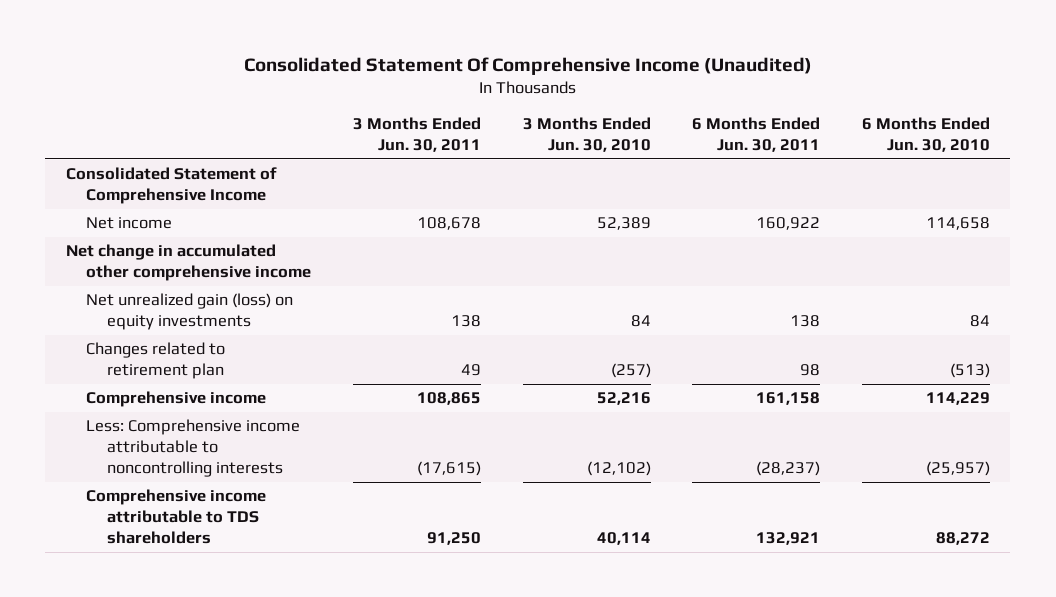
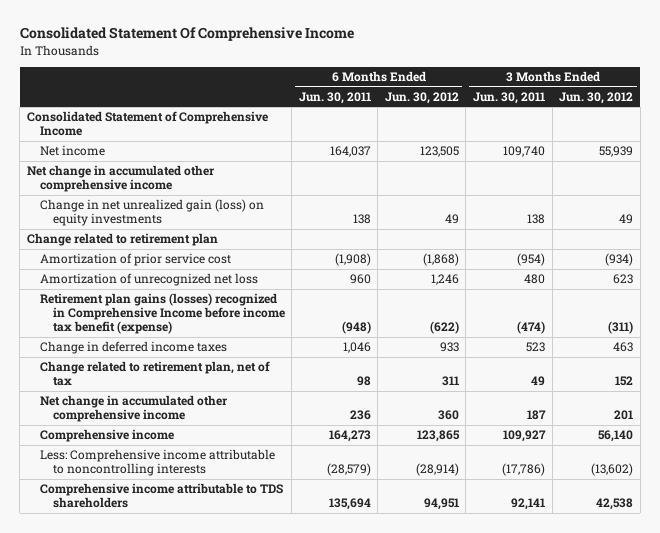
[243,56,812,75] Consolidated Statement Of Comprehensive Income (Unaudited) -> [19,27,354,42] Consolidated Statement Of Comprehensive Income
[522,116,651,152] 3 Months Ended Jun. 30, 2010 -> none
[861,116,990,152] 6 Months Ended Jun. 30, 2010 -> none
none -> [384,91,459,104] Jun. 30, 2012
none -> [559,91,634,104] Jun. 30, 2012
[416,217,481,231] 108,678 -> [502,146,545,158] 109,740
[756,217,821,231] 160,922 -> [329,146,371,158] 164,037
[86,293,294,331] Net unrealized gain (loss) on equity investments -> [39,199,264,227] Change in net unrealized gain (loss) on equity investments
none -> [26,233,218,247] Change related to retirement plan
none -> [39,253,231,267] Amortization of prior service cost
none -> [39,273,258,287] Amortization of unrecognized net loss
none -> [39,293,285,335] Retirement plan gains (losses) recognized in Comprehensive Income before income tax benefit (expense)
none -> [39,341,227,355] Change in deferred income taxes
[86,342,226,380] Changes related to retirement plan -> [39,361,270,387] Change related to retirement plan, net of tax
none -> [39,395,228,423] Net change in accumulated other comprehensive income
[416,392,481,406] 108,865 -> [502,430,546,443] 109,927
[756,392,821,406] 161,158 -> [328,430,371,443] 164,273
[416,461,481,477] (17,615) -> [501,463,545,477] (17,786)
[756,461,821,477] (28,237) -> [326,463,371,477] (28,579)
[426,532,481,546] 91,250 -> [510,498,545,511] 92,141
[756,532,821,546] 132,921 -> [328,498,371,511] 135,694

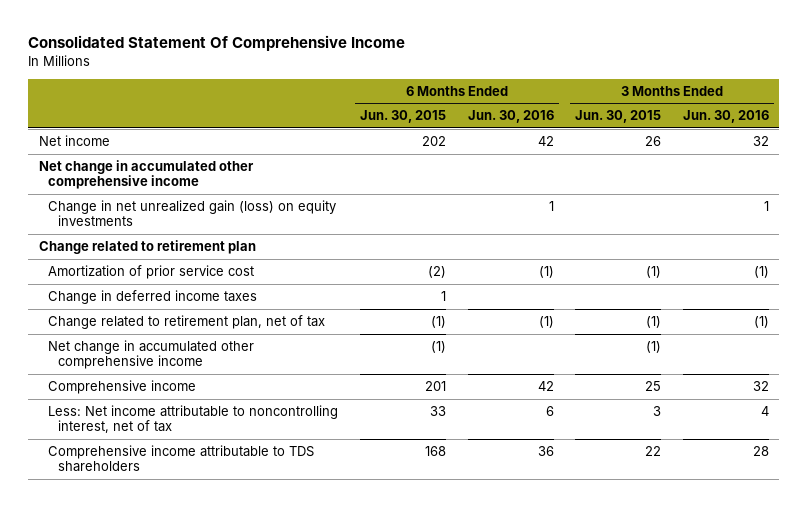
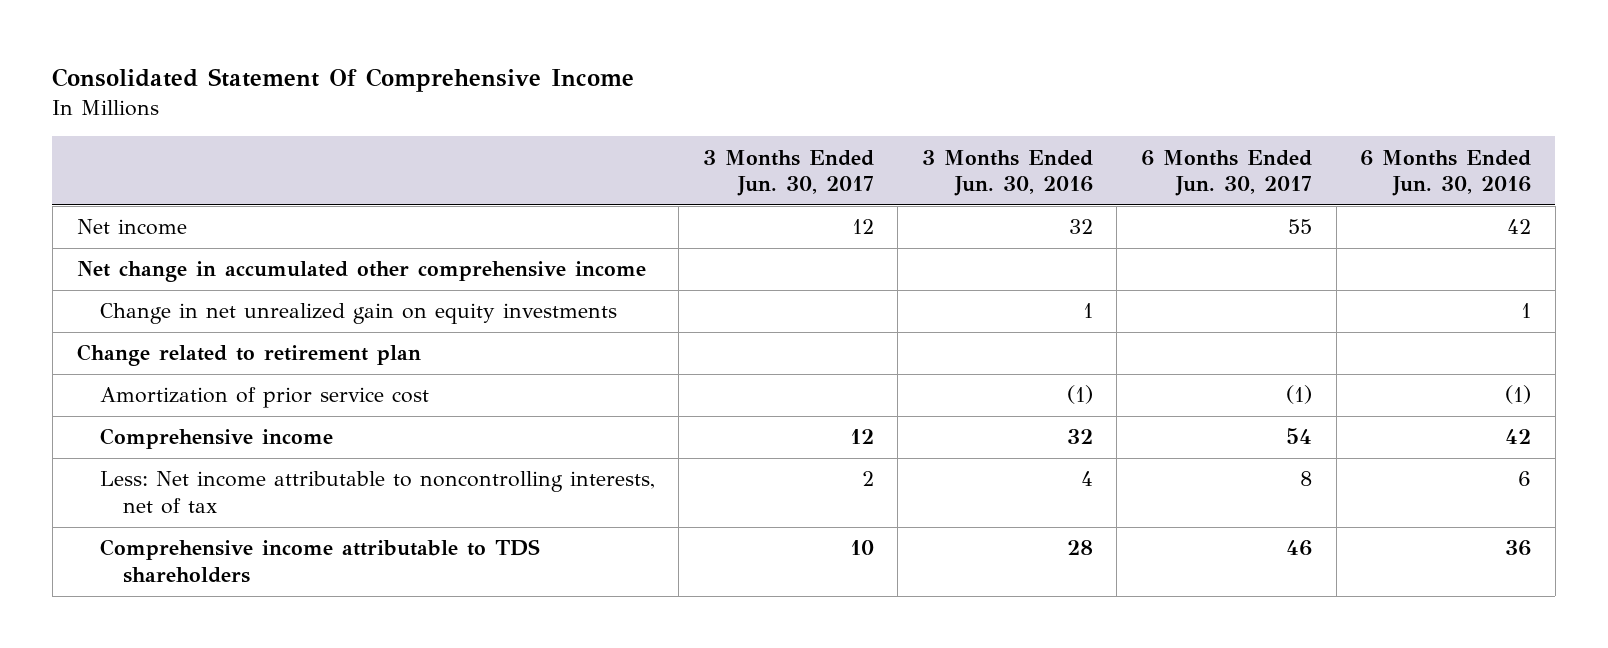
[359,110,446,124] Jun. 30, 2015 -> none
[575,110,662,124] Jun. 30, 2015 -> none
none -> [702,149,874,197] 3 Months Ended Jun. 30, 2017
none -> [1141,149,1313,197] 6 Months Ended Jun. 30, 2017
[48,200,337,227] Change in net unrealized gain (loss) on equity investments -> [99,303,617,325] Change in net unrealized gain on equity investments
[48,290,258,305] Change in deferred income taxes -> none
[48,315,326,330] Change related to retirement plan, net of tax -> none
[48,340,255,370] Net change in accumulated other comprehensive income -> none
[48,405,339,434] Less: Net income attributable to noncontrolling interest, net of tax -> [99,471,655,515] Less: Net income attributable to noncontrolling interests, net of tax

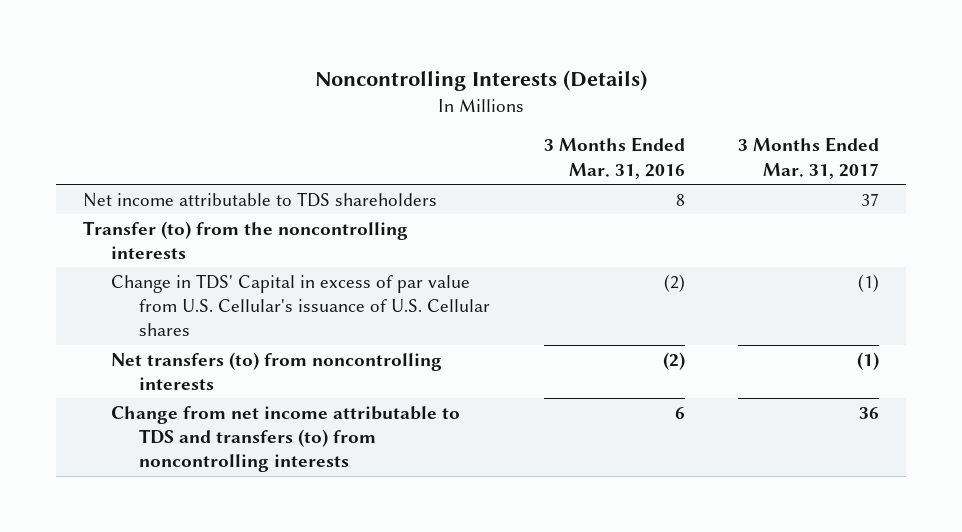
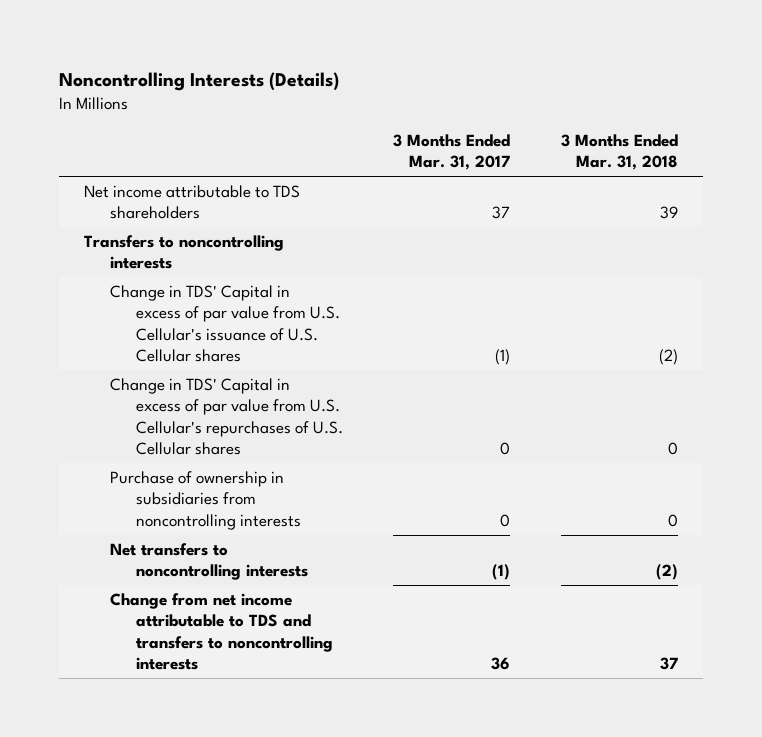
[543,137,685,179] 3 Months Ended Mar. 31, 2016 -> none
none -> [560,134,678,171] 3 Months Ended Mar. 31, 2018
[83,220,409,260] Transfer (to) from the noncontrolling interests -> [84,235,285,270] Transfers to noncontrolling interests
none -> [110,378,343,455] Change in TDS' Capital in excess of par value from U.S. Cellular's repurchases of U.S. Cellular shares
none -> [110,471,301,530] Purchase of ownership in subsidiaries from noncontrolling interests
[111,351,443,391] Net transfers (to) from noncontrolling interests -> [110,543,308,581] Net transfers to noncontrolling interests
[111,405,461,473] Change from net income attributable to TDS and transfers (to) from noncontrolling interests -> [110,593,333,670] Change from net income attributable to TDS and transfers to noncontrolling interests

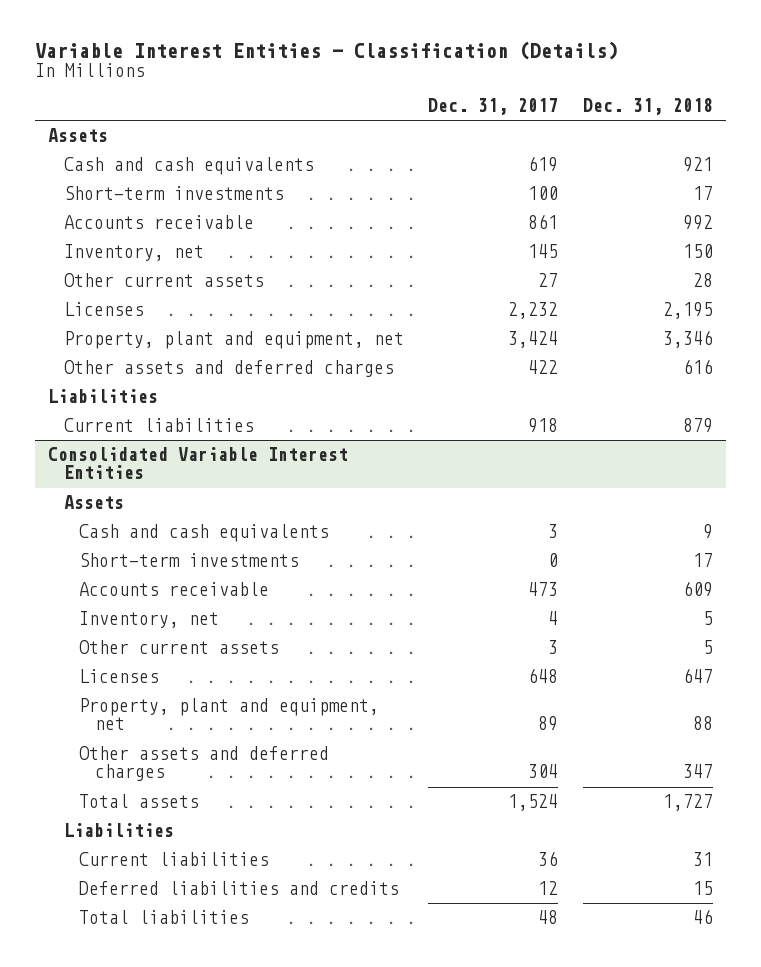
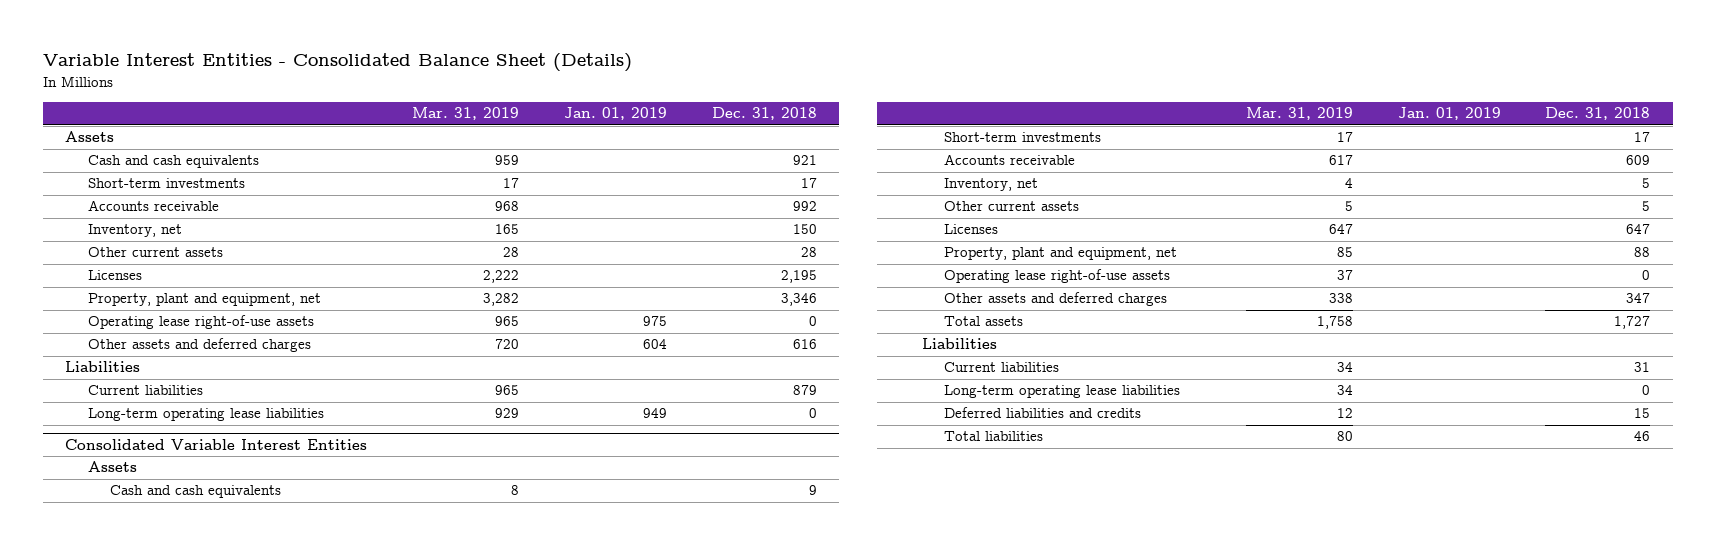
[35,40,619,60] Variable Interest Entities - Classification (Details) -> [42,53,632,73] Variable Interest Entities - Consolidated Balance Sheet (Details)
[428,98,559,116] Dec. 31, 2017 -> none
none -> [412,107,520,121] Mar. 31, 2019
none -> [563,107,667,121] Jan. 01, 2019
none -> [87,315,314,330] Operating lease right-of-use assets
none -> [87,408,324,422] Long-term operating lease liabilities
none -> [943,269,1170,284] Operating lease right-of-use assets
none -> [943,385,1180,399] Long-term operating lease liabilities

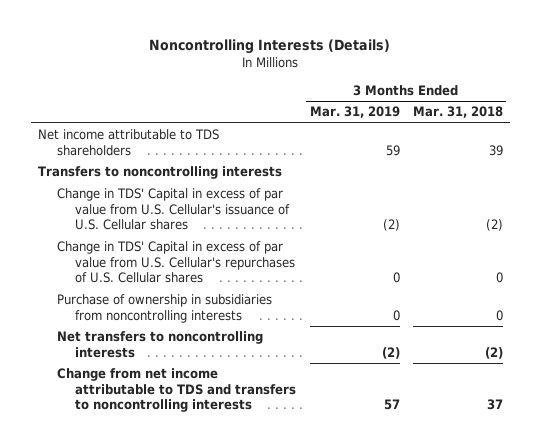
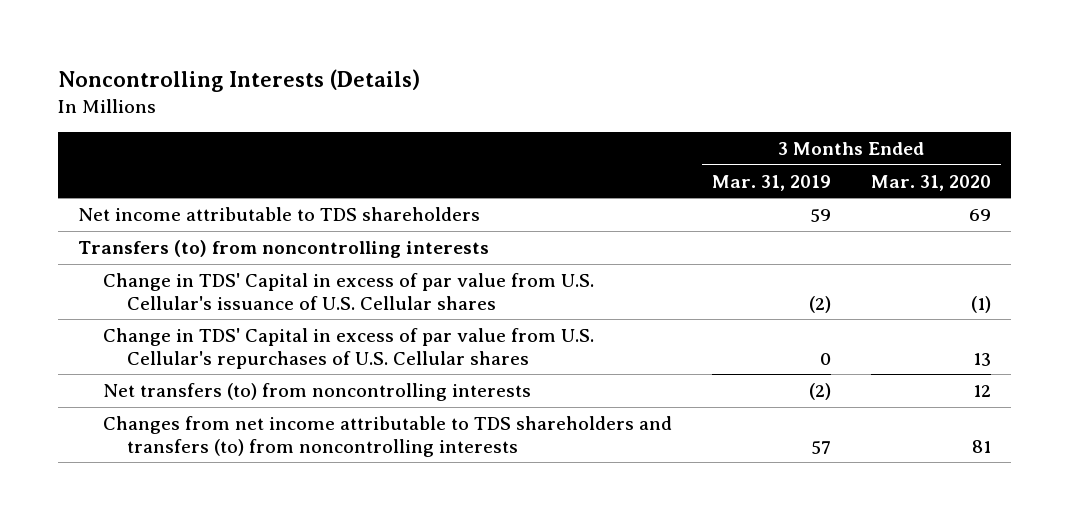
[413,106,504,119] Mar. 31, 2018 -> none
none -> [871,174,992,191] Mar. 31, 2020
[37,166,282,180] Transfers to noncontrolling interests -> [77,239,489,258] Transfers (to) from noncontrolling interests
[56,294,272,323] Purchase of ownership in subsidiaries from noncontrolling interests -> none
[56,331,263,358] Net transfers to noncontrolling interests -> [102,382,531,401] Net transfers (to) from noncontrolling interests
[56,368,297,413] Change from net income attributable to TDS and transfers to noncontrolling interests -> [102,415,672,457] Changes from net income attributable to TDS shareholders and transfers (to) from noncontrolling interests

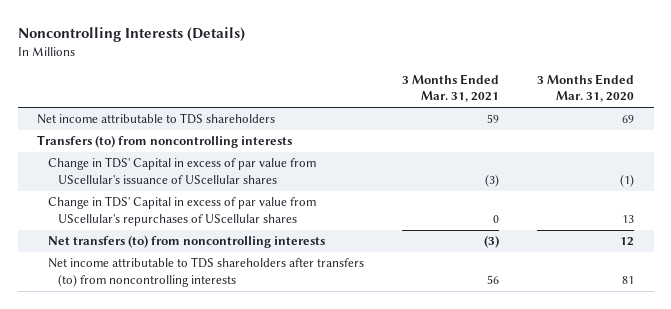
[711,174,831,191] Mar. 31, 2019 -> none
none -> [402,74,500,103] 3 Months Ended Mar. 31, 2021
[102,272,594,310] Change in TDS' Capital in excess of par value from U.S. Cellular's issuance of U.S. Cellular shares -> [47,157,316,184] Change in TDS' Capital in excess of par value from UScellular's issuance of UScellular shares
[102,327,594,369] Change in TDS' Capital in excess of par value from U.S. Cellular's repurchases of U.S. Cellular shares -> [47,196,316,226] Change in TDS' Capital in excess of par value from UScellular's repurchases of UScellular shares
[102,415,672,457] Changes from net income attributable to TDS shareholders and transfers (to) from noncontrolling interests -> [47,257,364,287] Net income attributable to TDS shareholders after transfers (to) from noncontrolling interests

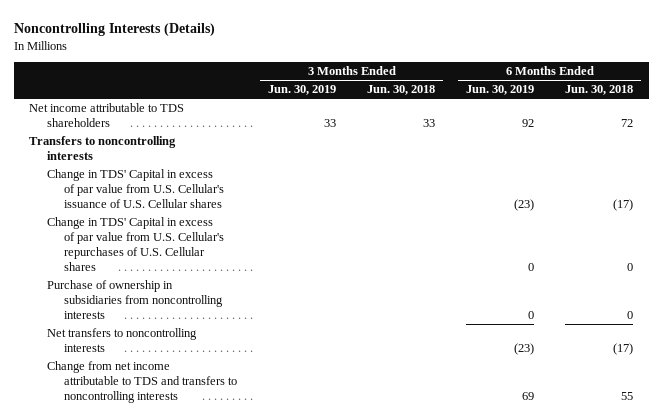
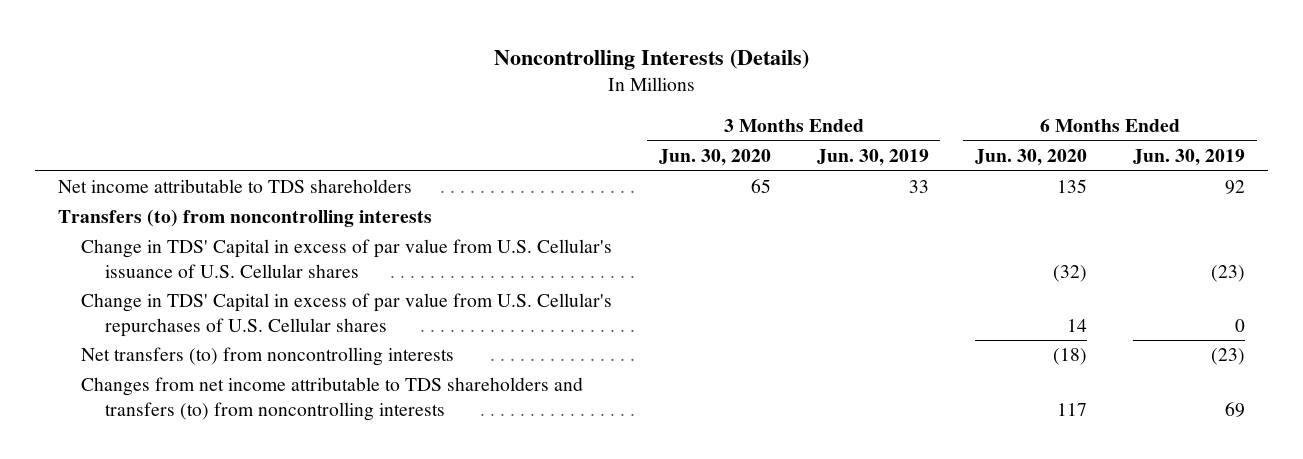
[367,85,436,96] Jun. 30, 2018 -> none
[565,85,634,96] Jun. 30, 2018 -> none
none -> [658,148,771,166] Jun. 30, 2020
none -> [974,148,1087,166] Jun. 30, 2020
[29,136,177,161] Transfers to noncontrolling interests -> [58,209,433,228] Transfers (to) from noncontrolling interests
[46,280,224,320] Purchase of ownership in subsidiaries from noncontrolling interests -> none
[46,328,197,353] Net transfers to noncontrolling interests -> [81,347,455,367] Net transfers (to) from noncontrolling interests
[46,361,238,404] Change from net income attributable to TDS and transfers to noncontrolling interests -> [81,377,584,421] Changes from net income attributable to TDS shareholders and transfers (to) from noncontrolling interests

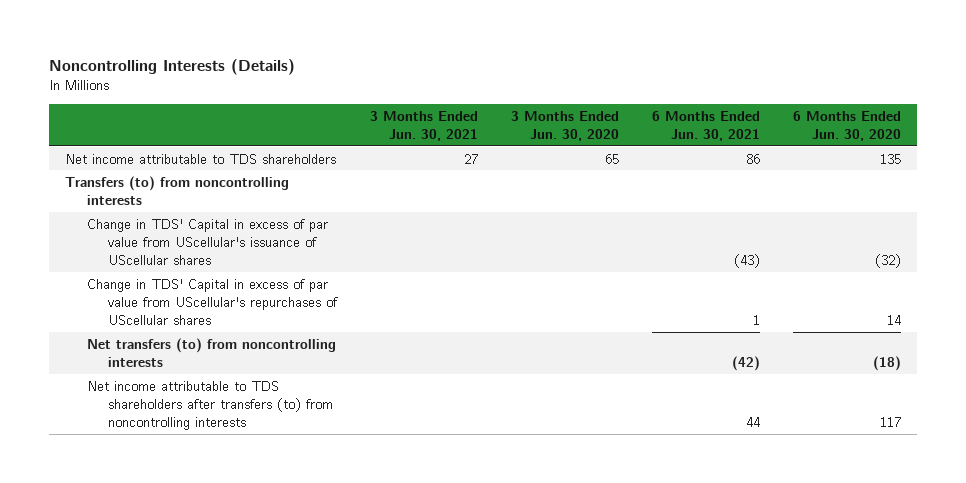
[816,148,929,166] Jun. 30, 2019 -> none
[1133,148,1246,166] Jun. 30, 2019 -> none
none -> [370,110,479,141] 3 Months Ended Jun. 30, 2021
none -> [651,110,760,141] 6 Months Ended Jun. 30, 2021
[81,239,613,278] Change in TDS' Capital in excess of par value from U.S. Cellular's issuance of U.S. Cellular shares -> [86,218,328,265] Change in TDS' Capital in excess of par value from UScellular's issuance of UScellular shares
[81,293,613,337] Change in TDS' Capital in excess of par value from U.S. Cellular's repurchases of U.S. Cellular shares -> [86,278,339,325] Change in TDS' Capital in excess of par value from UScellular's repurchases of UScellular shares
[81,377,584,421] Changes from net income attributable to TDS shareholders and transfers (to) from noncontrolling interests -> [86,380,334,430] Net income attributable to TDS shareholders after transfers (to) from noncontrolling interests

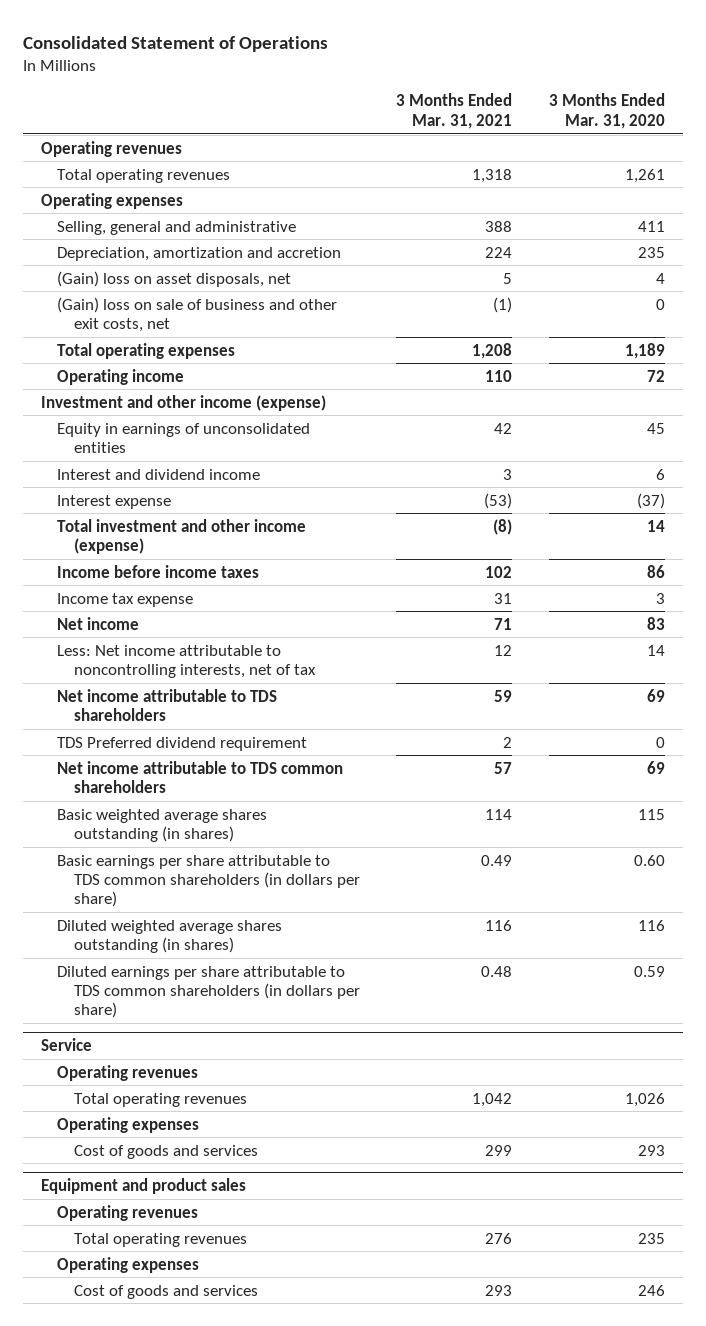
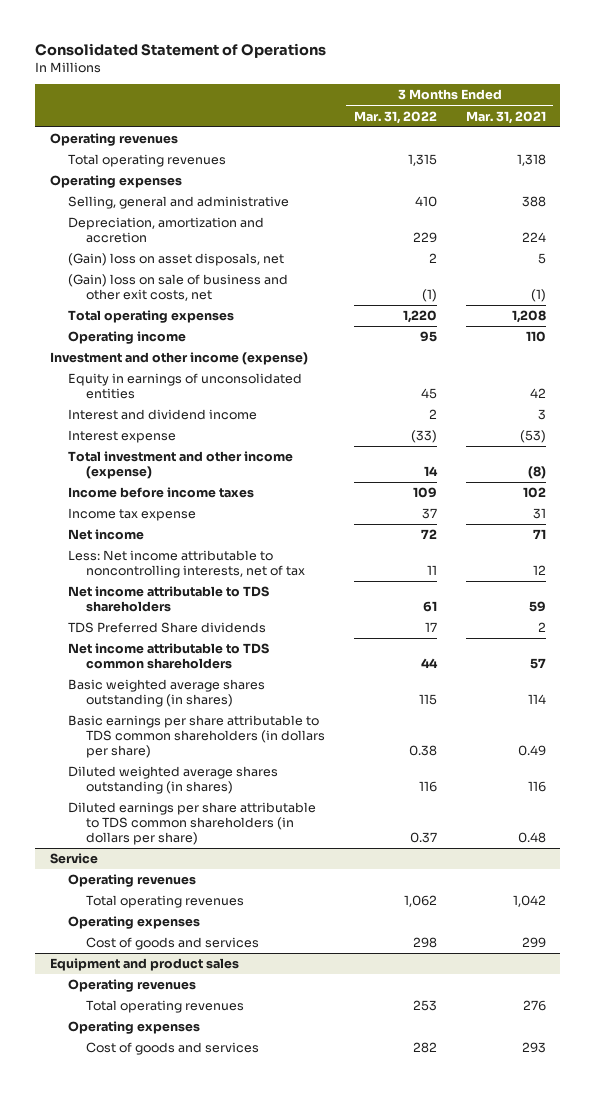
[548,93,665,129] 3 Months Ended Mar. 31, 2020 -> none
none -> [353,110,437,124] Mar. 31, 2022
[57,736,308,751] TDS Preferred dividend requirement -> [67,622,266,634] TDS Preferred Share dividends

